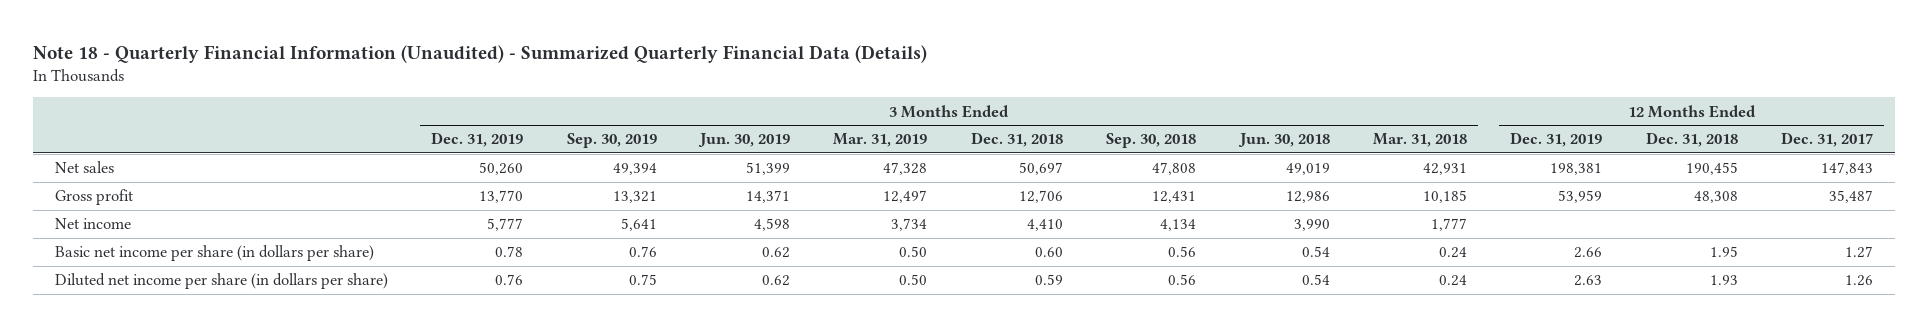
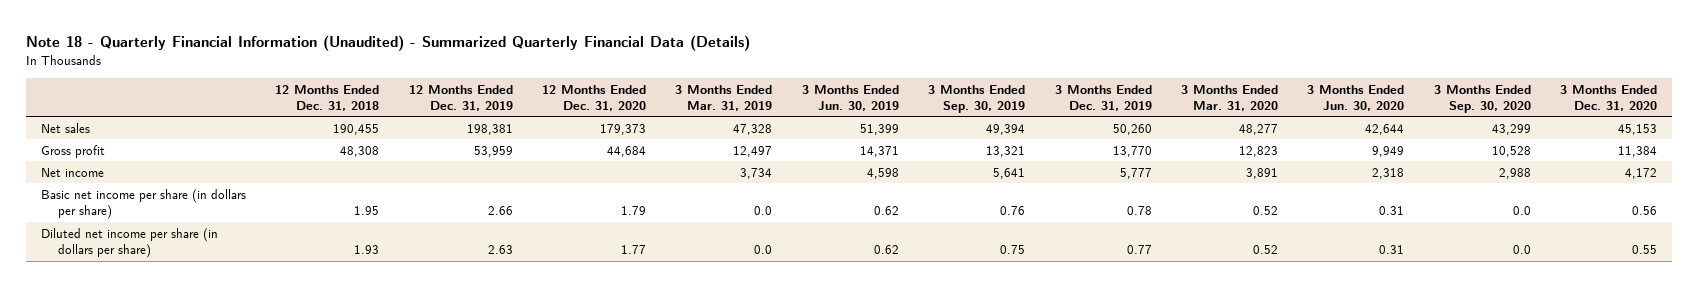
[970,132,1063,148] Dec. 31, 2018 -> none
[1106,133,1197,149] Sep. 30, 2018 -> none
[1237,133,1330,148] Jun. 30, 2018 -> none
[1372,133,1467,148] Mar. 31, 2018 -> none
[1781,132,1874,148] Dec. 31, 2017 -> none
none -> [542,84,647,111] 12 Months Ended Dec. 31, 2020
none -> [1180,84,1278,111] 3 Months Ended Mar. 31, 2020
none -> [1307,84,1405,111] 3 Months Ended Jun. 30, 2020
none -> [1433,84,1531,113] 3 Months Ended Sep. 30, 2020
none -> [1559,84,1657,111] 3 Months Ended Dec. 31, 2020
[899,246,928,258] 0.50 -> [754,206,773,216] 0.0
[495,274,524,286] 0.76 -> [1126,245,1152,255] 0.77
[899,274,928,286] 0.50 -> [754,245,773,255] 0.0

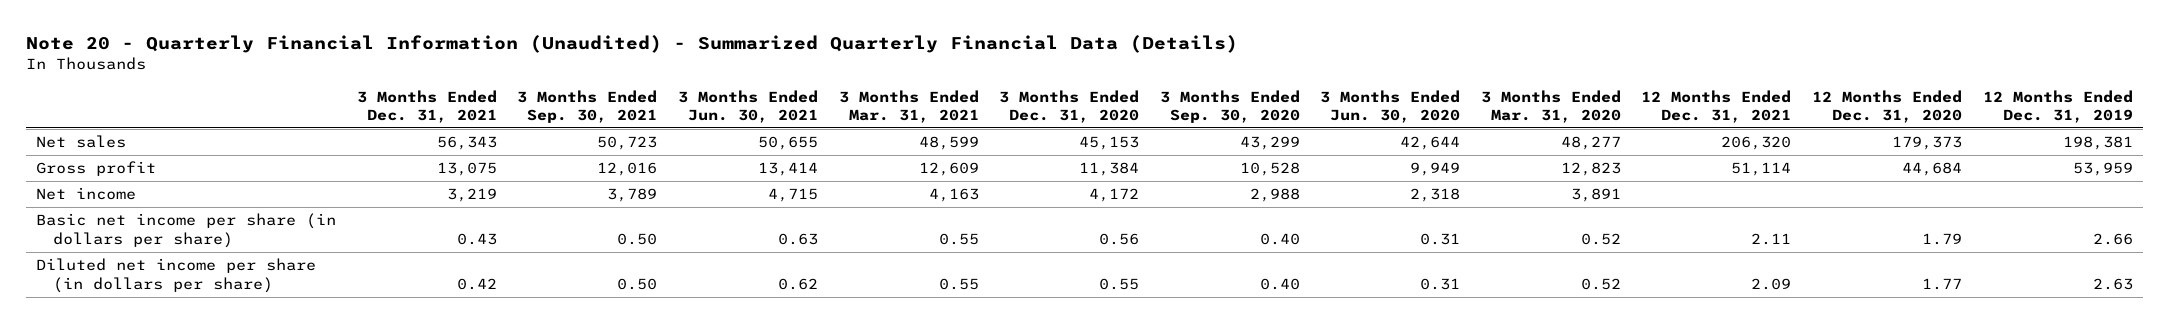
[26,34,751,51] Note 18 - Quarterly Financial Information (Unaudited) - Summarized Quarterly Financial Data (Details) -> [26,34,1239,53] Note 20 - Quarterly Financial Information (Unaudited) - Summarized Quarterly Financial Data (Details)
[275,84,380,111] 12 Months Ended Dec. 31, 2018 -> none
[675,84,773,111] 3 Months Ended Mar. 31, 2019 -> none
[801,84,899,111] 3 Months Ended Jun. 30, 2019 -> none
[928,84,1026,113] 3 Months Ended Sep. 30, 2019 -> none
[1054,84,1152,111] 3 Months Ended Dec. 31, 2019 -> none
none -> [356,89,497,123] 3 Months Ended Dec. 31, 2021
none -> [517,89,658,123] 3 Months Ended Sep. 30, 2021
none -> [678,89,819,123] 3 Months Ended Jun. 30, 2021
none -> [838,89,979,123] 3 Months Ended Mar. 31, 2021
none -> [1641,89,1792,123] 12 Months Ended Dec. 31, 2021
[1512,206,1531,216] 0.0 -> [1259,232,1300,245] 0.40
[1512,245,1531,255] 0.0 -> [1259,277,1300,290] 0.40

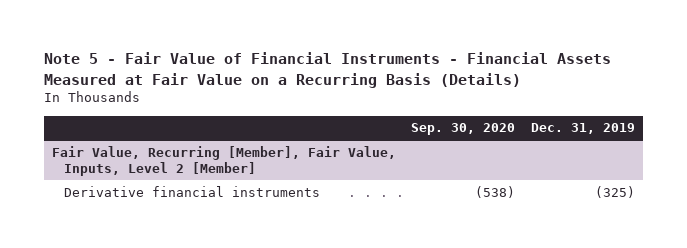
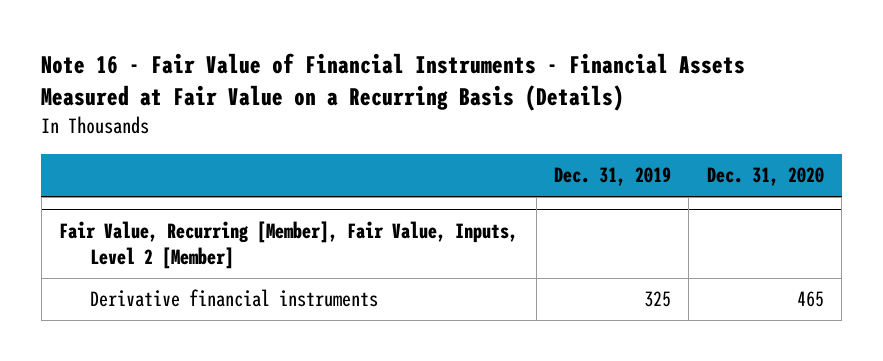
[44,52,612,88] Note 5 - Fair Value of Financial Instruments - Financial Assets Measured at Fair Value on a Recurring Basis (Details) -> [41,53,746,112] Note 16 - Fair Value of Financial Instruments - Financial Assets Measured at Fair Value on a Recurring Basis (Details)
[411,123,516,136] Sep. 30, 2020 -> none
none -> [706,167,824,187] Dec. 31, 2020
[595,185,636,198] (325) -> [643,291,671,308] 325

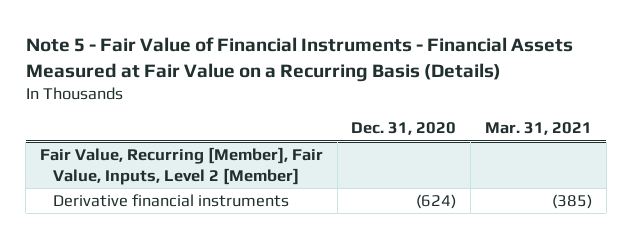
[41,53,746,112] Note 16 - Fair Value of Financial Instruments - Financial Assets Measured at Fair Value on a Recurring Basis (Details) -> [25,37,573,82] Note 5 - Fair Value of Financial Instruments - Financial Assets Measured at Fair Value on a Recurring Basis (Details)
[553,167,671,187] Dec. 31, 2019 -> none
none -> [484,122,592,136] Mar. 31, 2021
[796,291,824,308] 465 -> [416,193,457,209] (624)

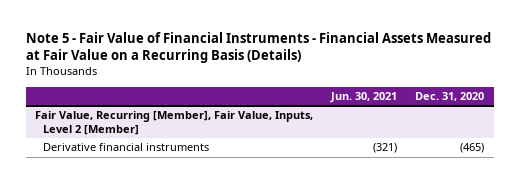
[484,122,592,136] Mar. 31, 2021 -> none
none -> [330,91,398,103] Jun. 30, 2021
[416,193,457,209] (624) -> [460,143,485,154] (465)

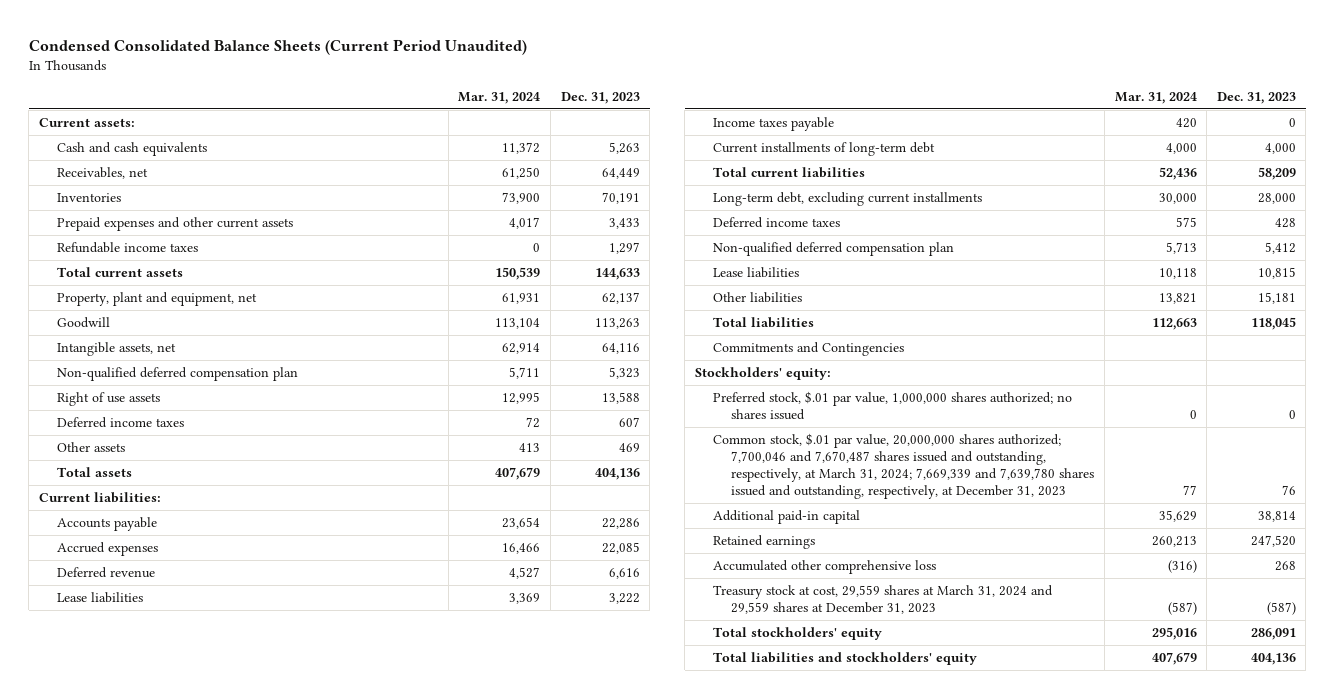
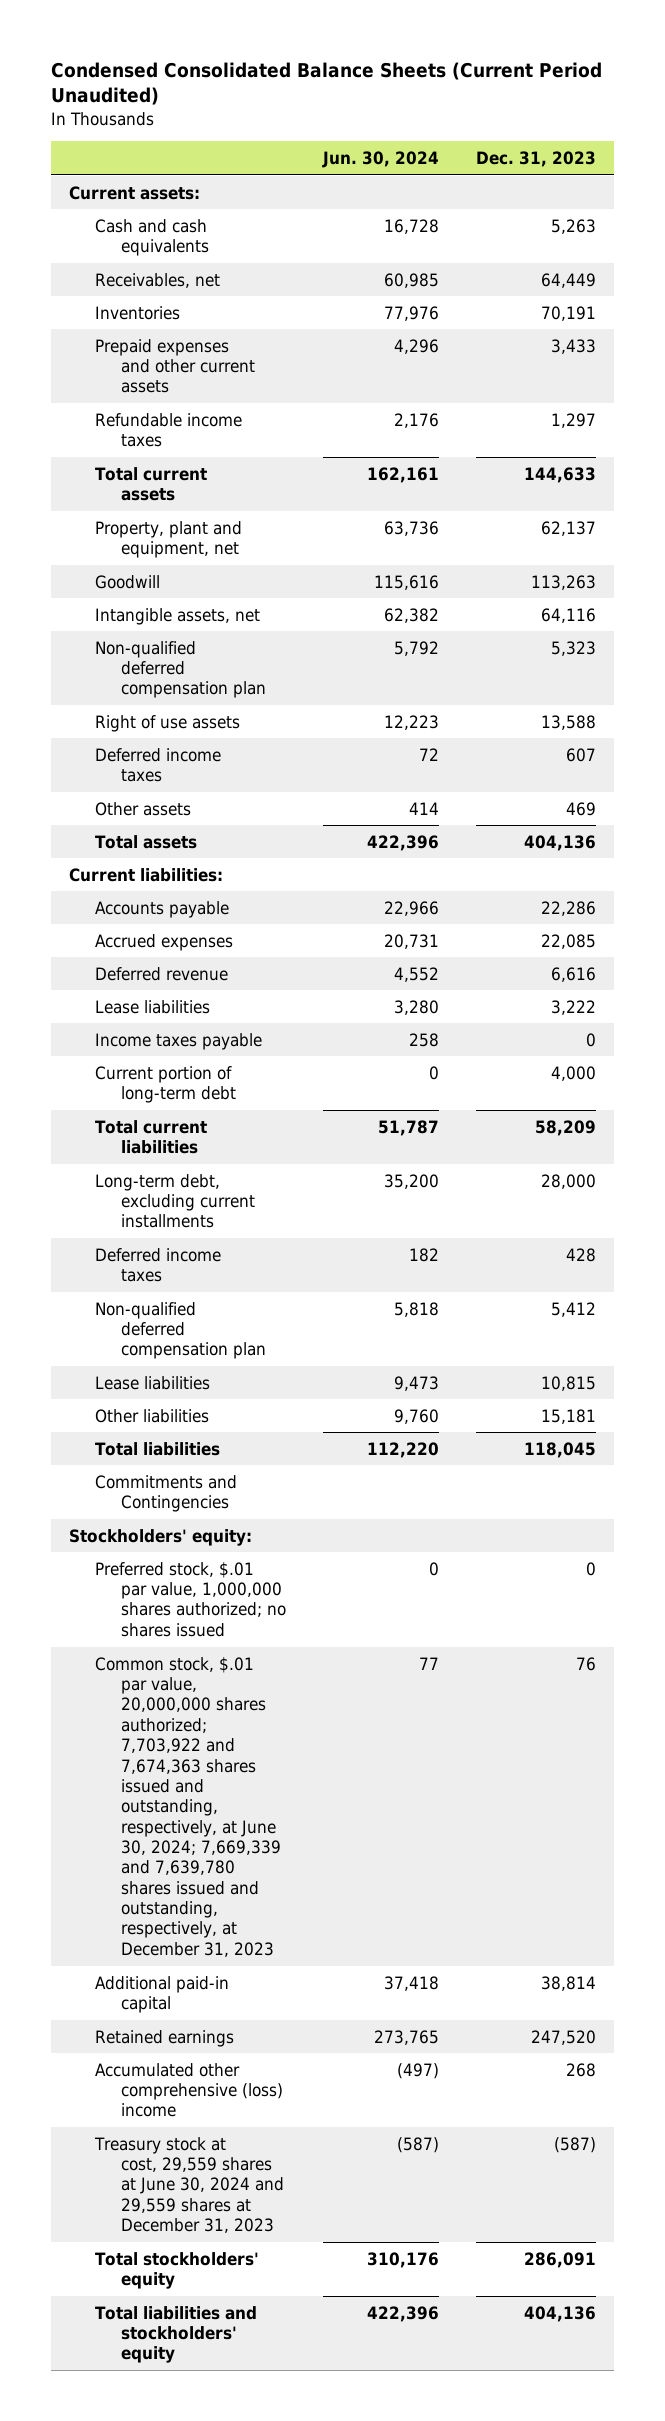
[458,91,541,104] Mar. 31, 2024 -> none
none -> [321,150,439,168] Jun. 30, 2024
[713,142,936,157] Current installments of long-term debt -> [95,1065,237,1104] Current portion of long-term debt
[713,433,1095,500] Common stock, $.01 par value, 20,000,000 shares authorized; 7,700,046 and 7,670,487 shares issued and outstanding, respectively, at March 31, 2024; 7,669,339 and 7,639,780 shares issued and outstanding, respectively, at December 31, 2023 -> [95,1656,282,1957] Common stock, $.01 par value, 20,000,000 shares authorized; 7,703,922 and 7,674,363 shares issued and outstanding, respectively, at June 30, 2024; 7,669,339 and 7,639,780 shares issued and outstanding, respectively, at December 31, 2023
[713,560,937,575] Accumulated other comprehensive loss -> [95,2062,284,2118] Accumulated other comprehensive (loss) income
[713,585,1054,615] Treasury stock at cost, 29,559 shares at March 31, 2024 and 29,559 shares at December 31, 2023 -> [94,2136,285,2234] Treasury stock at cost, 29,559 shares at June 30, 2024 and 29,559 shares at December 31, 2023

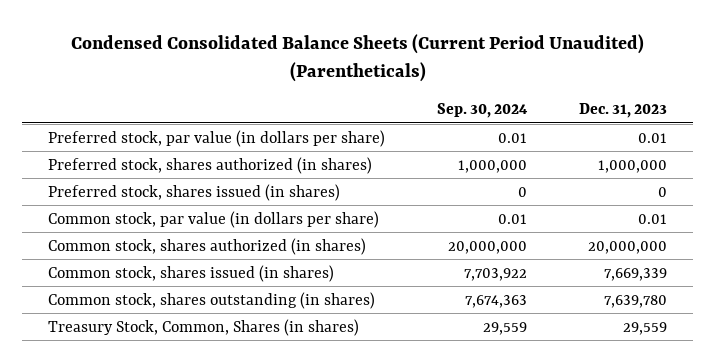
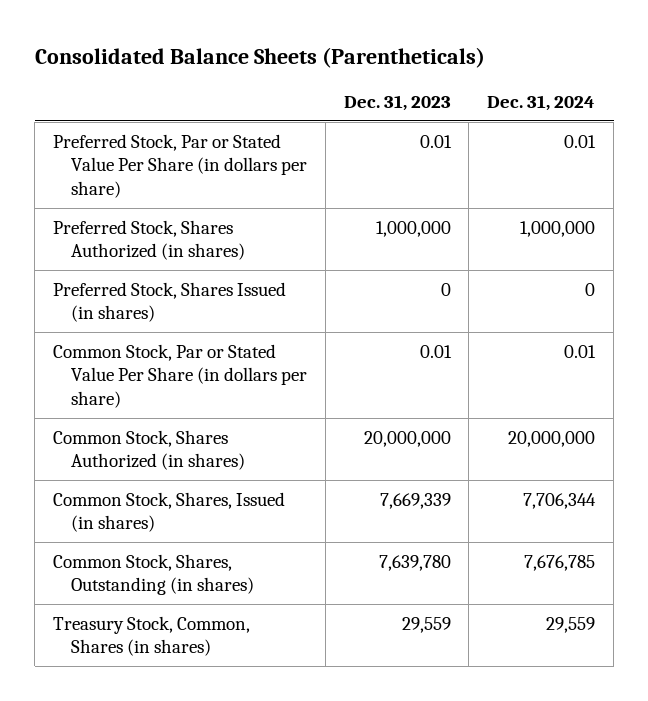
[70,34,644,83] Condensed Consolidated Balance Sheets (Current Period Unaudited) (Parentheticals) -> [34,46,485,68] Consolidated Balance Sheets (Parentheticals)
[437,102,529,118] Sep. 30, 2024 -> none
none -> [487,95,596,112] Dec. 31, 2024
[47,129,385,147] Preferred stock, par value (in dollars per share) -> [52,133,307,199] Preferred Stock, Par or Stated Value Per Share (in dollars per share)
[47,156,372,174] Preferred stock, shares authorized (in shares) -> [52,219,245,261] Preferred Stock, Shares Authorized (in shares)
[47,183,340,201] Preferred stock, shares issued (in shares) -> [52,281,286,323] Preferred Stock, Shares Issued (in shares)
[47,210,379,228] Common stock, par value (in dollars per share) -> [52,343,307,409] Common Stock, Par or Stated Value Per Share (in dollars per share)
[47,237,366,255] Common stock, shares authorized (in shares) -> [52,429,245,471] Common Stock, Shares Authorized (in shares)
[47,264,334,282] Common stock, shares issued (in shares) -> [52,491,285,533] Common Stock, Shares, Issued (in shares)
[47,291,375,309] Common stock, shares outstanding (in shares) -> [52,553,254,596] Common Stock, Shares, Outstanding (in shares)

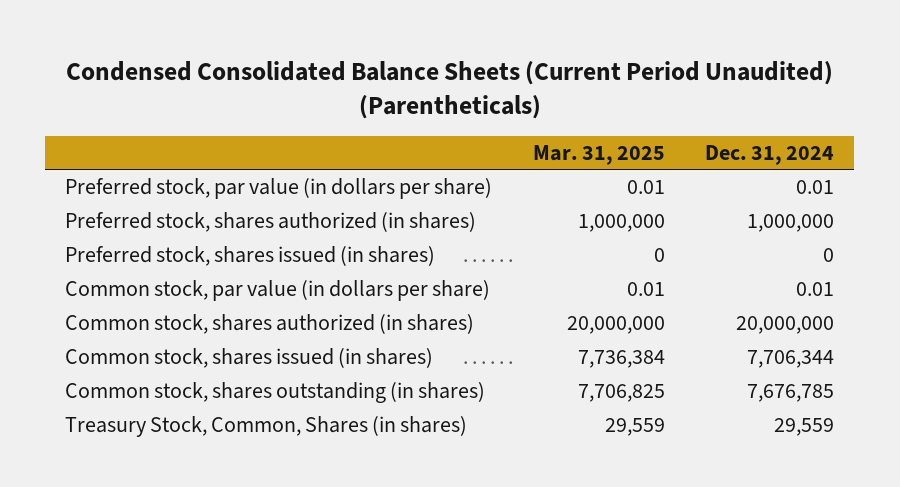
[34,46,485,68] Consolidated Balance Sheets (Parentheticals) -> [65,60,833,119] Condensed Consolidated Balance Sheets (Current Period Unaudited) (Parentheticals)
[343,95,451,112] Dec. 31, 2023 -> none
none -> [532,144,665,165] Mar. 31, 2025
[52,133,307,199] Preferred Stock, Par or Stated Value Per Share (in dollars per share) -> [65,178,493,200] Preferred stock, par value (in dollars per share)
[52,219,245,261] Preferred Stock, Shares Authorized (in shares) -> [65,212,477,233] Preferred stock, shares authorized (in shares)
[52,281,286,323] Preferred Stock, Shares Issued (in shares) -> [65,246,436,267] Preferred stock, shares issued (in shares)
[52,343,307,409] Common Stock, Par or Stated Value Per Share (in dollars per share) -> [65,280,491,302] Common stock, par value (in dollars per share)
[52,429,245,471] Common Stock, Shares Authorized (in shares) -> [65,314,475,335] Common stock, shares authorized (in shares)
[52,491,285,533] Common Stock, Shares, Issued (in shares) -> [65,348,434,369] Common stock, shares issued (in shares)
[52,553,254,596] Common Stock, Shares, Outstanding (in shares) -> [65,382,486,404] Common stock, shares outstanding (in shares)

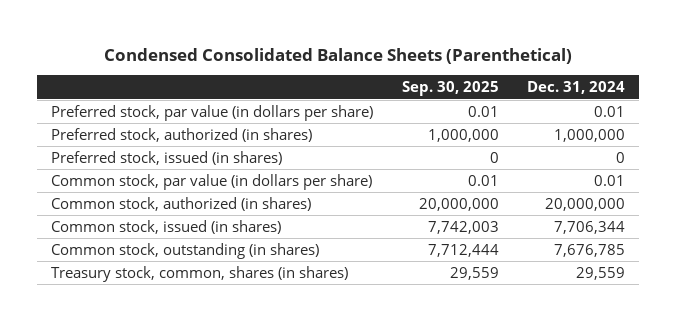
[65,60,833,119] Condensed Consolidated Balance Sheets (Current Period Unaudited) (Parentheticals) -> [104,47,573,64] Condensed Consolidated Balance Sheets (Parenthetical)
[532,144,665,165] Mar. 31, 2025 -> none
none -> [401,81,499,97] Sep. 30, 2025
[65,212,477,233] Preferred stock, shares authorized (in shares) -> [51,128,313,143] Preferred stock, authorized (in shares)
[65,246,436,267] Preferred stock, shares issued (in shares) -> [51,151,283,166] Preferred stock, issued (in shares)
[65,314,475,335] Common stock, shares authorized (in shares) -> [51,197,312,212] Common stock, authorized (in shares)
[65,348,434,369] Common stock, shares issued (in shares) -> [51,220,282,235] Common stock, issued (in shares)
[65,382,486,404] Common stock, shares outstanding (in shares) -> [51,243,320,260] Common stock, outstanding (in shares)
[65,416,468,438] Treasury Stock, Common, Shares (in shares) -> [51,266,349,283] Treasury stock, common, shares (in shares)

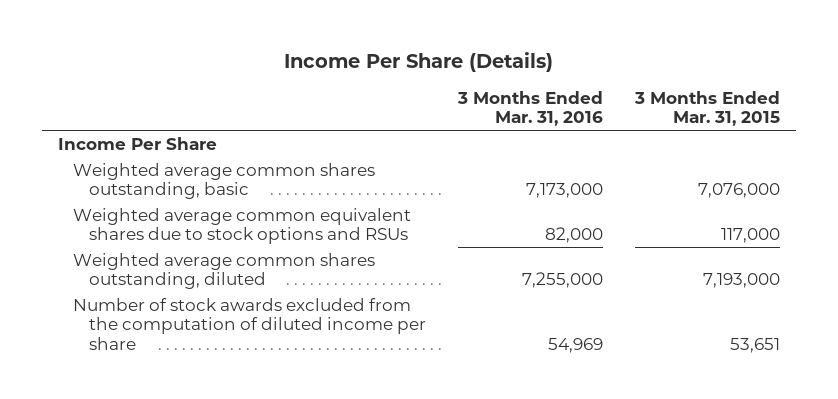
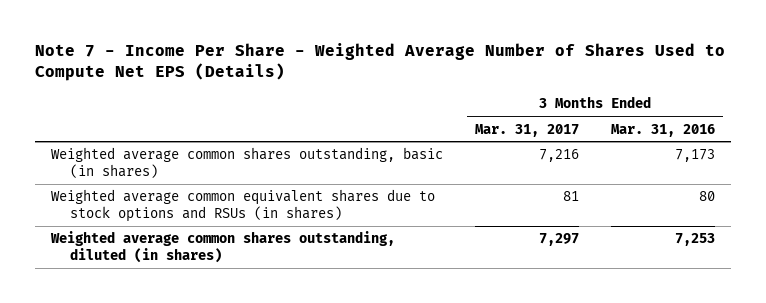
[284,52,554,73] Income Per Share (Details) -> [34,43,725,82] Note 7 - Income Per Share - Weighted Average Number of Shares Used to Compute Net EPS (Details)
[634,90,781,127] 3 Months Ended Mar. 31, 2015 -> none
none -> [474,123,579,137] Mar. 31, 2017
[58,136,218,150] Income Per Share -> none
[73,297,426,350] Number of stock awards excluded from the computation of diluted income per share -> none
[73,162,376,200] Weighted average common shares outstanding, basic -> [50,147,443,179] Weighted average common shares outstanding, basic (in shares)
[525,183,603,199] 7,173,000 -> [674,149,715,163] 7,173
[73,207,412,245] Weighted average common equivalent shares due to stock options and RSUs -> [50,189,435,223] Weighted average common equivalent shares due to stock options and RSUs (in shares)
[544,227,603,244] 82,000 -> [698,191,715,202] 80
[73,252,376,290] Weighted average common shares outstanding, diluted -> [49,231,395,264] Weighted average common shares outstanding, diluted (in shares)
[521,272,603,289] 7,255,000 -> [674,233,715,247] 7,253

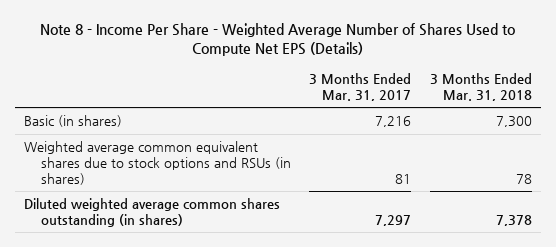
[34,43,725,82] Note 7 - Income Per Share - Weighted Average Number of Shares Used to Compute Net EPS (Details) -> [39,23,515,57] Note 8 - Income Per Share - Weighted Average Number of Shares Used to Compute Net EPS (Details)
[610,123,715,137] Mar. 31, 2016 -> none
none -> [429,72,532,101] 3 Months Ended Mar. 31, 2018
[50,147,443,179] Weighted average common shares outstanding, basic (in shares) -> [24,115,123,128] Basic (in shares)
[49,231,395,264] Weighted average common shares outstanding, diluted (in shares) -> [24,198,281,227] Diluted weighted average common shares outstanding (in shares)

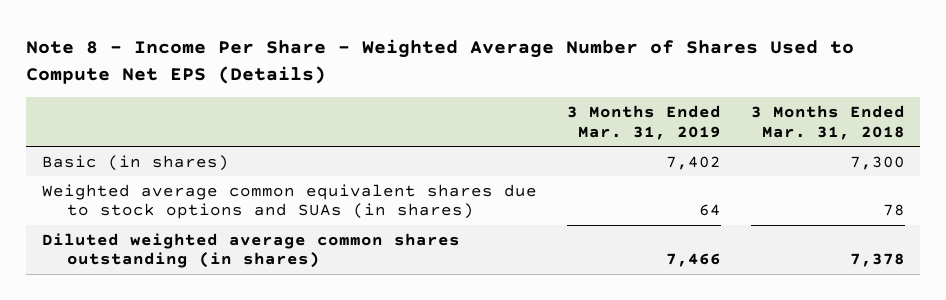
[309,72,412,101] 3 Months Ended Mar. 31, 2017 -> none
none -> [566,105,721,140] 3 Months Ended Mar. 31, 2019
[24,141,291,185] Weighted average common equivalent shares due to stock options and RSUs (in shares) -> [41,183,537,220] Weighted average common equivalent shares due to stock options and SUAs (in shares)

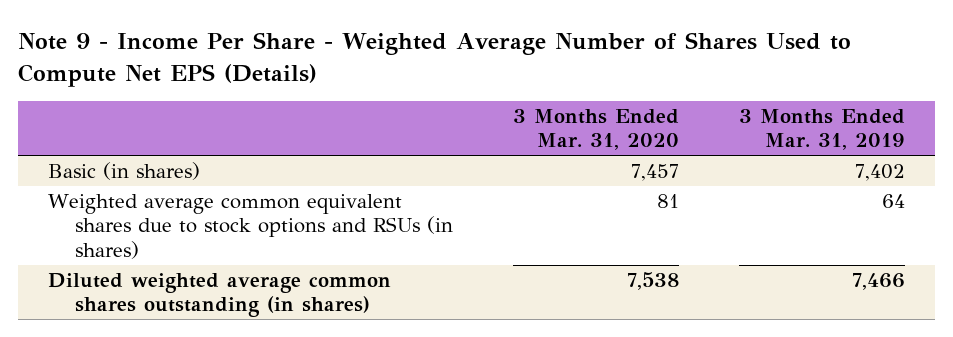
[26,39,855,85] Note 8 - Income Per Share - Weighted Average Number of Shares Used to Compute Net EPS (Details) -> [17,32,851,87] Note 9 - Income Per Share - Weighted Average Number of Shares Used to Compute Net EPS (Details)
[750,105,905,140] 3 Months Ended Mar. 31, 2018 -> none
none -> [513,108,680,151] 3 Months Ended Mar. 31, 2020
[41,183,537,220] Weighted average common equivalent shares due to stock options and SUAs (in shares) -> [47,194,453,259] Weighted average common equivalent shares due to stock options and RSUs (in shares)

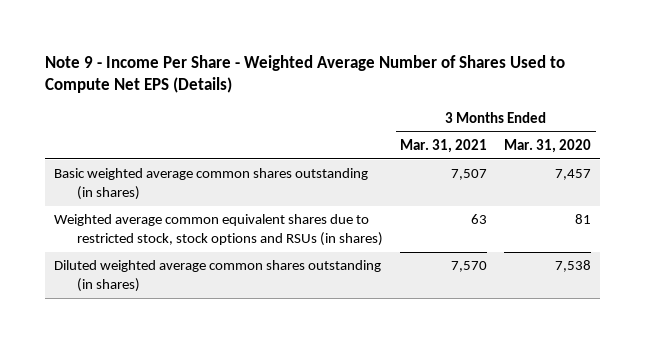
[739,108,906,151] 3 Months Ended Mar. 31, 2019 -> none
none -> [400,139,488,154] Mar. 31, 2021
[47,162,200,181] Basic (in shares) -> [53,168,368,201] Basic weighted average common shares outstanding (in shares)
[47,194,453,259] Weighted average common equivalent shares due to stock options and RSUs (in shares) -> [53,214,384,247] Weighted average common equivalent shares due to restricted stock, stock options and RSUs (in shares)

